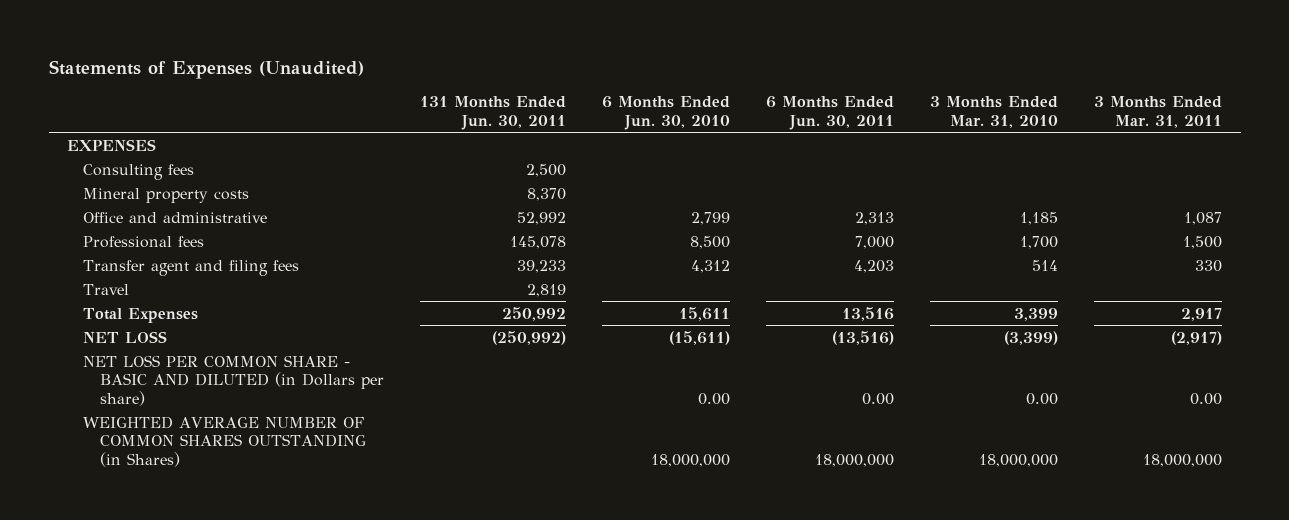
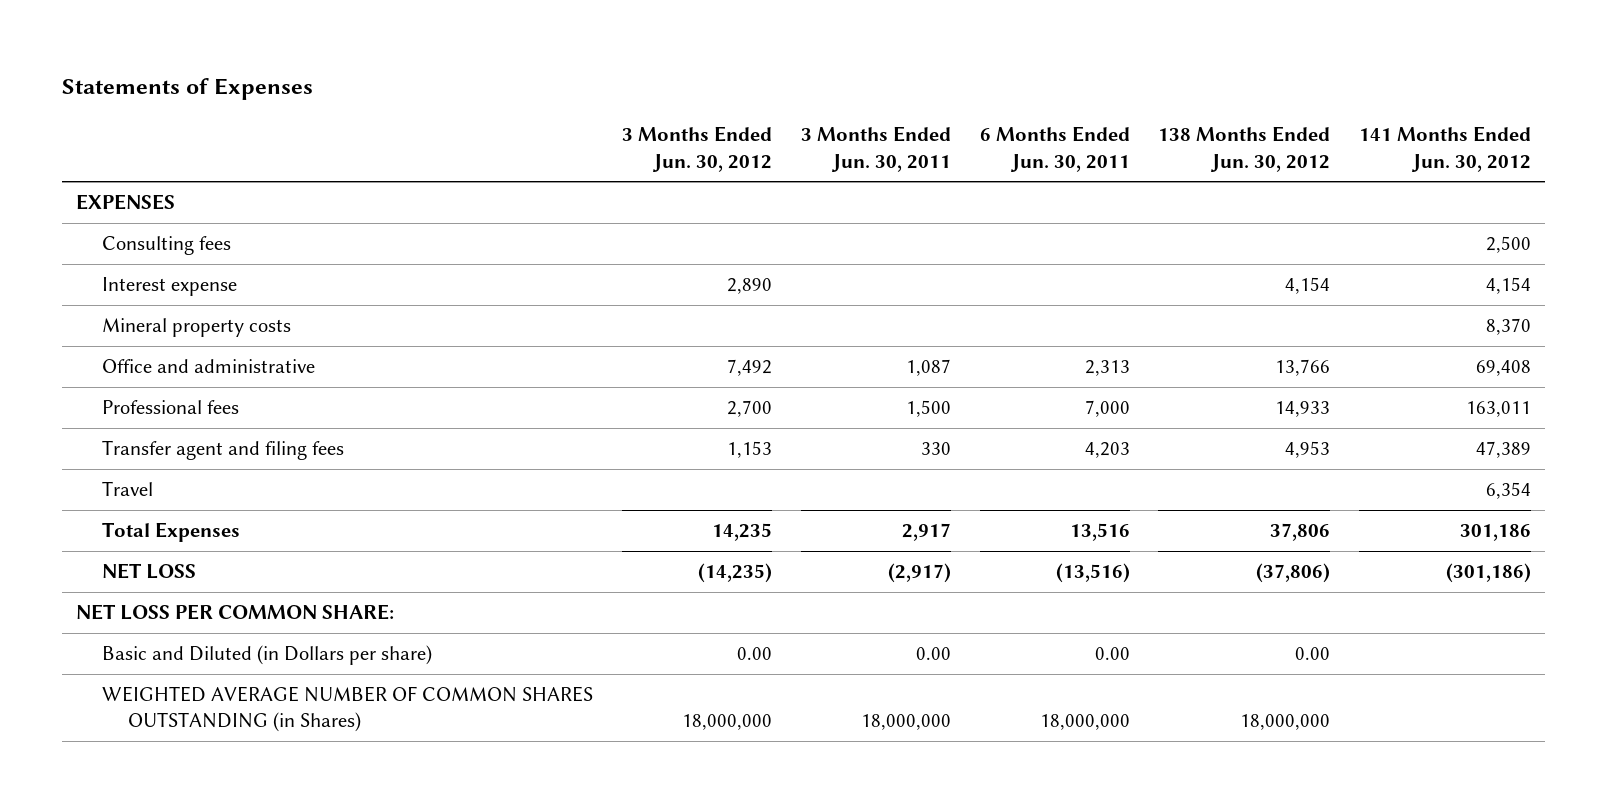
[48,59,364,79] Statements of Expenses (Unaudited) -> [61,77,313,100] Statements of Expenses
[419,96,566,130] 131 Months Ended Jun. 30, 2011 -> none
[602,96,731,130] 6 Months Ended Jun. 30, 2010 -> none
[930,96,1059,128] 3 Months Ended Mar. 31, 2010 -> none
[1094,96,1223,128] 3 Months Ended Mar. 31, 2011 -> none
none -> [622,126,773,172] 3 Months Ended Jun. 30, 2012
none -> [800,126,951,172] 3 Months Ended Jun. 30, 2011
none -> [1158,126,1331,172] 138 Months Ended Jun. 30, 2012
none -> [1358,126,1531,172] 141 Months Ended Jun. 30, 2012
none -> [102,277,238,297] Interest expense
none -> [76,604,395,621] NET LOSS PER COMMON SHARE:
[83,354,384,406] NET LOSS PER COMMON SHARE - BASIC AND DILUTED (in Dollars per share) -> [102,645,433,666] Basic and Diluted (in Dollars per share)

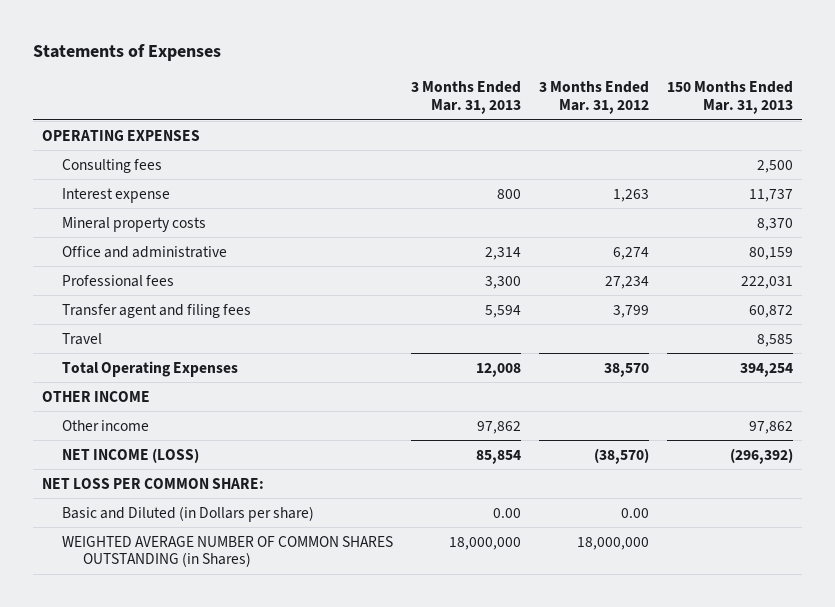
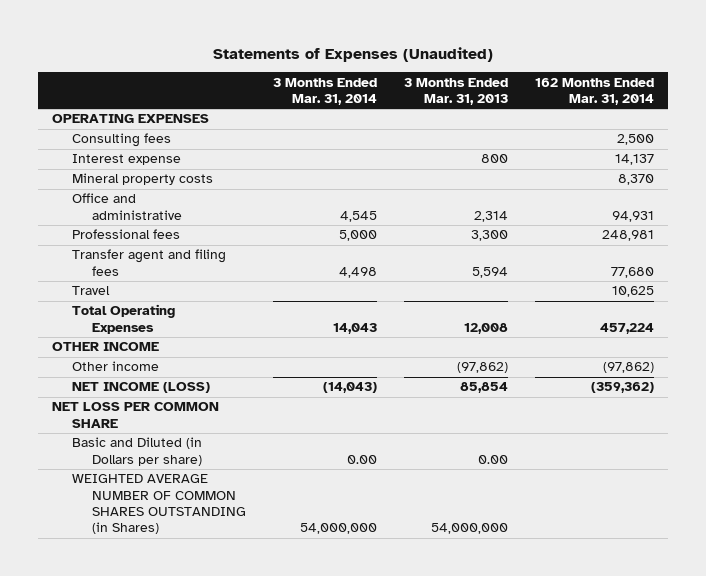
[33,44,222,62] Statements of Expenses -> [212,46,493,62] Statements of Expenses (Unaudited)
[539,81,650,115] 3 Months Ended Mar. 31, 2012 -> none
[667,81,794,115] 150 Months Ended Mar. 31, 2013 -> none
none -> [273,77,378,105] 3 Months Ended Mar. 31, 2014
none -> [535,77,655,105] 162 Months Ended Mar. 31, 2014
[477,420,522,434] 97,862 -> [457,362,509,374] (97,862)
[42,477,265,489] NET LOSS PER COMMON SHARE: -> [51,402,219,428] NET LOSS PER COMMON SHARE
[449,536,522,550] 18,000,000 -> [431,523,509,535] 54,000,000

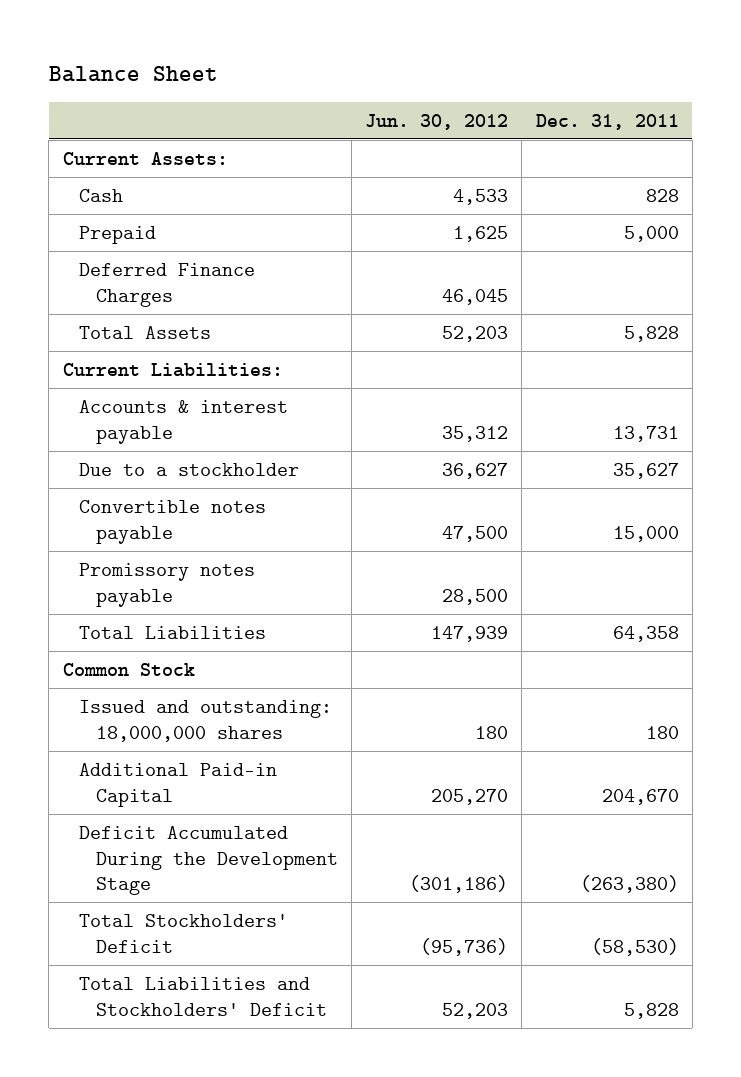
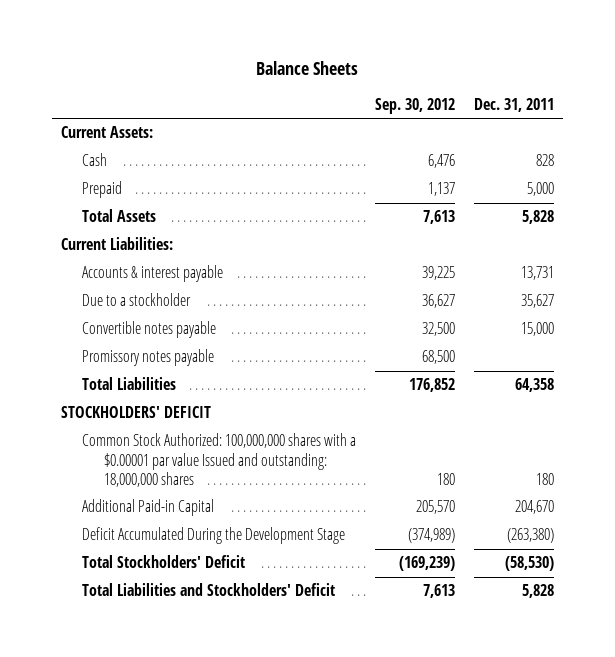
[48,66,218,83] Balance Sheet -> [256,61,359,76] Balance Sheets
[365,114,509,131] Jun. 30, 2012 -> none
none -> [375,97,456,114] Sep. 30, 2012
[79,262,256,307] Deferred Finance Charges -> none
[62,662,195,676] Common Stock -> none
none -> [60,406,211,419] STOCKHOLDERS' DEFICIT
[79,699,333,742] Issued and outstanding: 18,000,000 shares -> [82,433,357,488] Common Stock Authorized: 100,000,000 shares with a $0.00001 par value Issued and outstanding: 18,000,000 shares

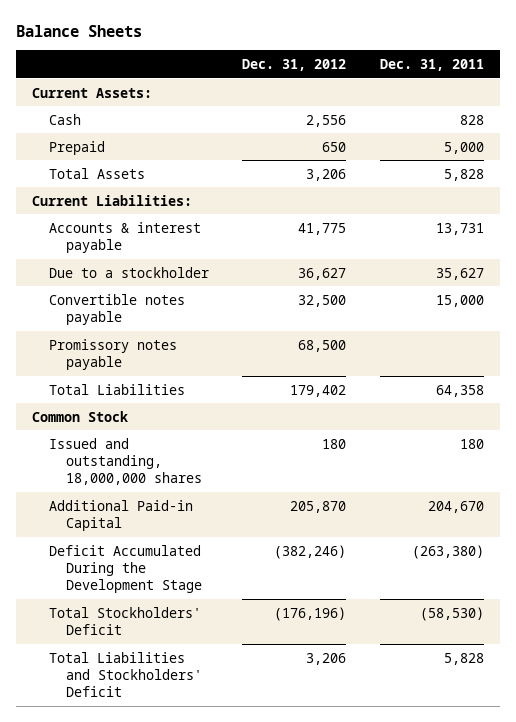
[375,97,456,114] Sep. 30, 2012 -> none
none -> [242,58,347,71] Dec. 31, 2012
[60,406,211,419] STOCKHOLDERS' DEFICIT -> none
none -> [32,410,129,422] Common Stock
[82,433,357,488] Common Stock Authorized: 100,000,000 shares with a $0.00001 par value Issued and outstanding: 18,000,000 shares -> [49,437,202,486] Issued and outstanding, 18,000,000 shares

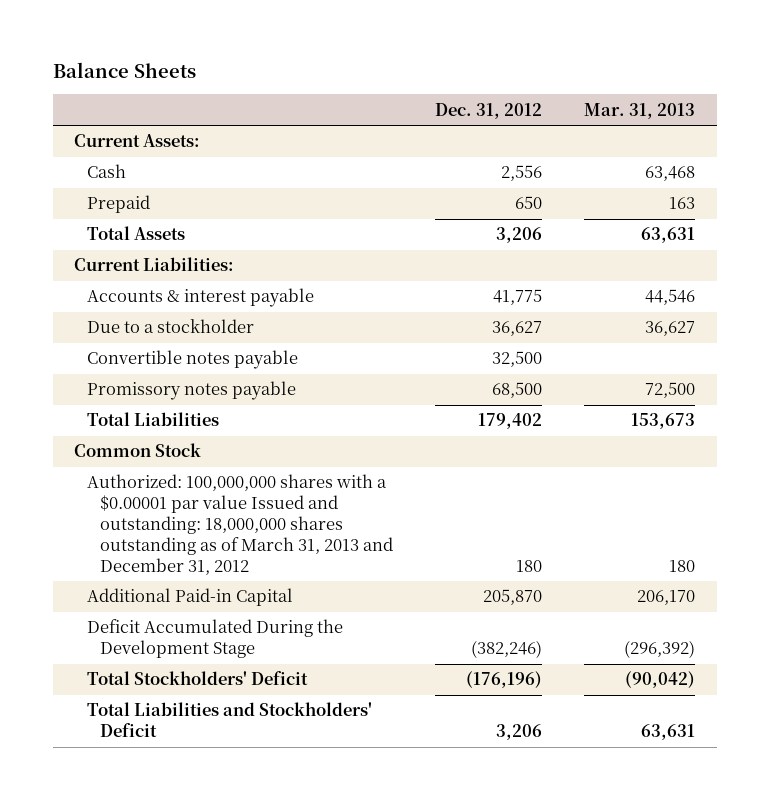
[379,58,484,71] Dec. 31, 2011 -> none
none -> [584,102,696,119] Mar. 31, 2013
[49,437,202,486] Issued and outstanding, 18,000,000 shares -> [86,474,394,575] Authorized: 100,000,000 shares with a $0.00001 par value Issued and outstanding: 18,000,000 shares outstanding as of March 31, 2013 and December 31, 2012

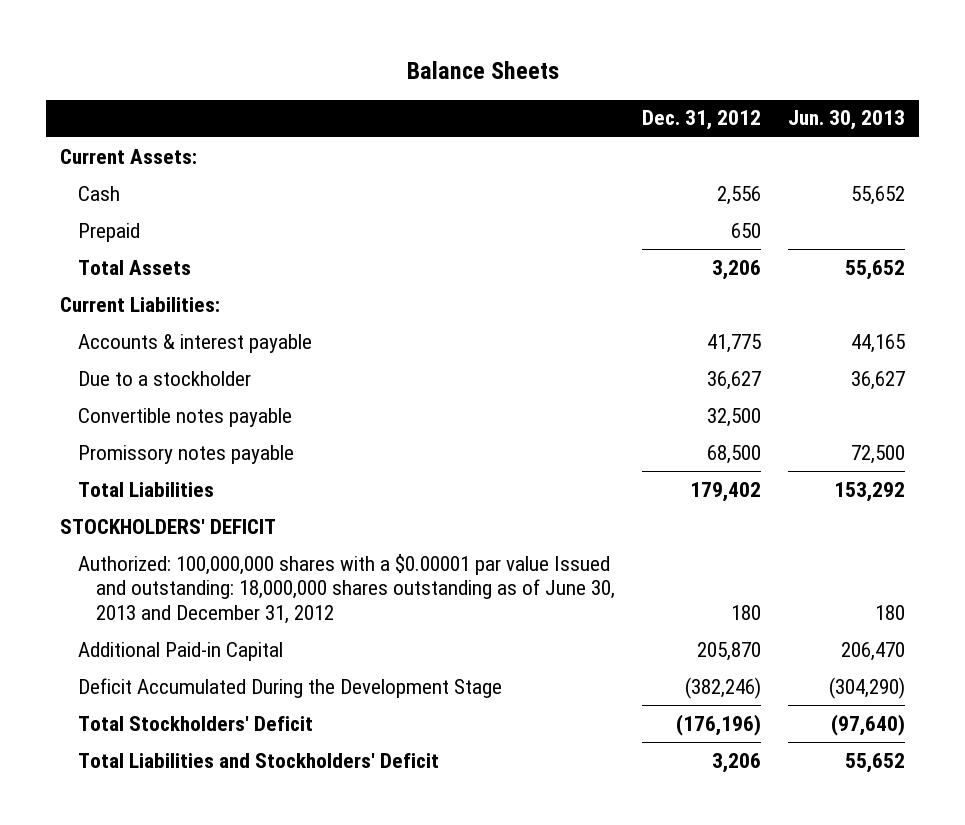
[584,102,696,119] Mar. 31, 2013 -> none
none -> [788,110,906,131] Jun. 30, 2013
[73,443,201,458] Common Stock -> none
none -> [59,518,276,534] STOCKHOLDERS' DEFICIT
[86,474,394,575] Authorized: 100,000,000 shares with a $0.00001 par value Issued and outstanding: 18,000,000 shares outstanding as of March 31, 2013 and December 31, 2012 -> [78,553,616,625] Authorized: 100,000,000 shares with a $0.00001 par value Issued and outstanding: 18,000,000 shares outstanding as of June 30, 2013 and December 31, 2012

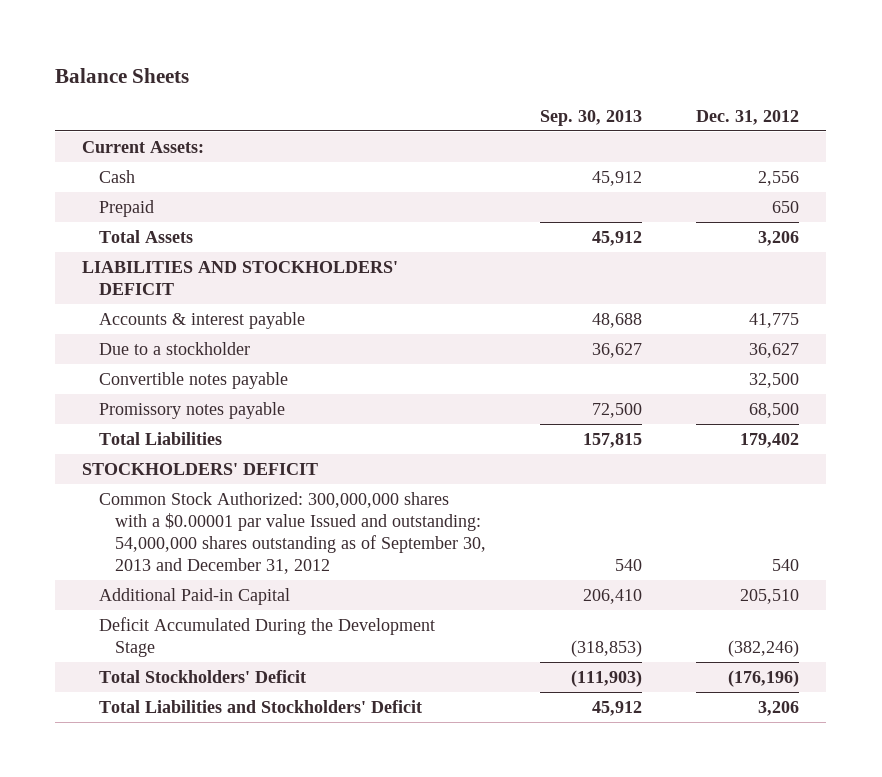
[788,110,906,131] Jun. 30, 2013 -> none
none -> [540,110,643,127] Sep. 30, 2013
[59,296,220,312] Current Liabilities: -> none
none -> [82,260,399,295] LIABILITIES AND STOCKHOLDERS' DEFICIT
[78,553,616,625] Authorized: 100,000,000 shares with a $0.00001 par value Issued and outstanding: 18,000,000 shares outstanding as of June 30, 2013 and December 31, 2012 -> [98,491,486,575] Common Stock Authorized: 300,000,000 shares with a $0.00001 par value Issued and outstanding: 54,000,000 shares outstanding as of September 30, 2013 and December 31, 2012
[731,605,762,621] 180 -> [772,559,800,572] 540
[697,641,762,661] 205,870 -> [740,588,800,604] 205,510

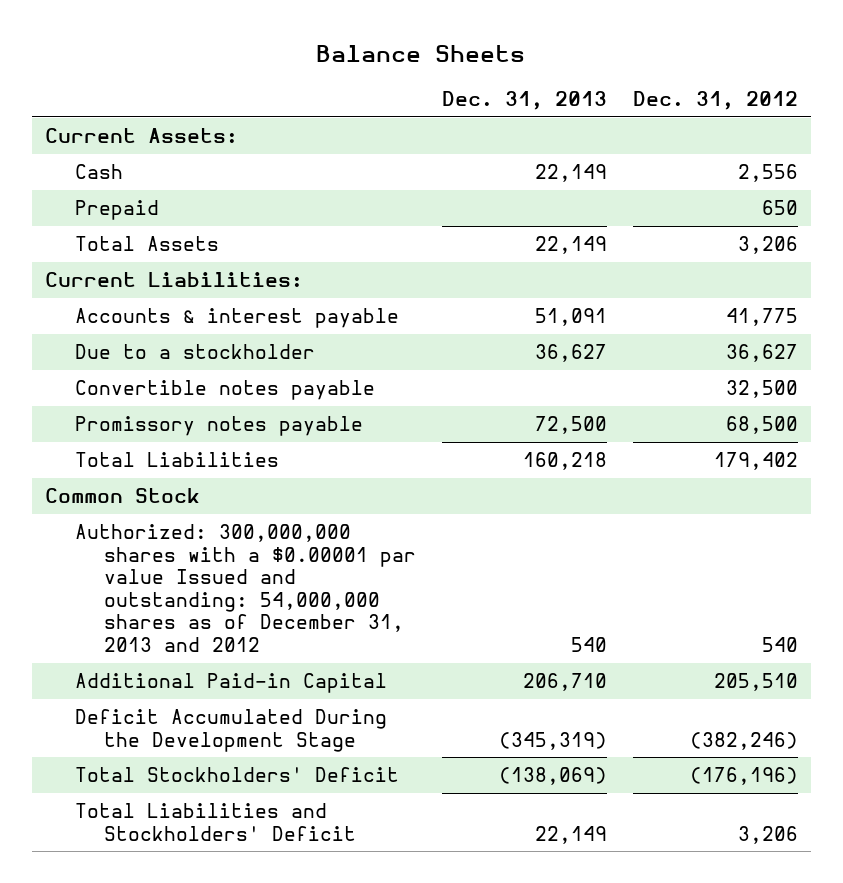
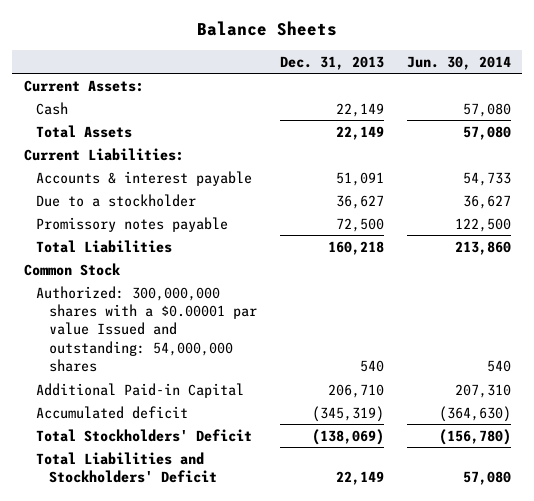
[632,91,798,111] Dec. 31, 2012 -> none
none -> [406,55,511,70] Jun. 30, 2014
[74,200,159,221] Prepaid -> none
[74,380,375,401] Convertible notes payable -> none
[74,524,417,653] Authorized: 300,000,000 shares with a $0.00001 par value Issued and outstanding: 54,000,000 shares as of December 31, 2013 and 2012 -> [36,285,257,373] Authorized: 300,000,000 shares with a $0.00001 par value Issued and outstanding: 54,000,000 shares
[74,709,387,752] Deficit Accumulated During the Development Stage -> [36,405,189,419] Accumulated deficit

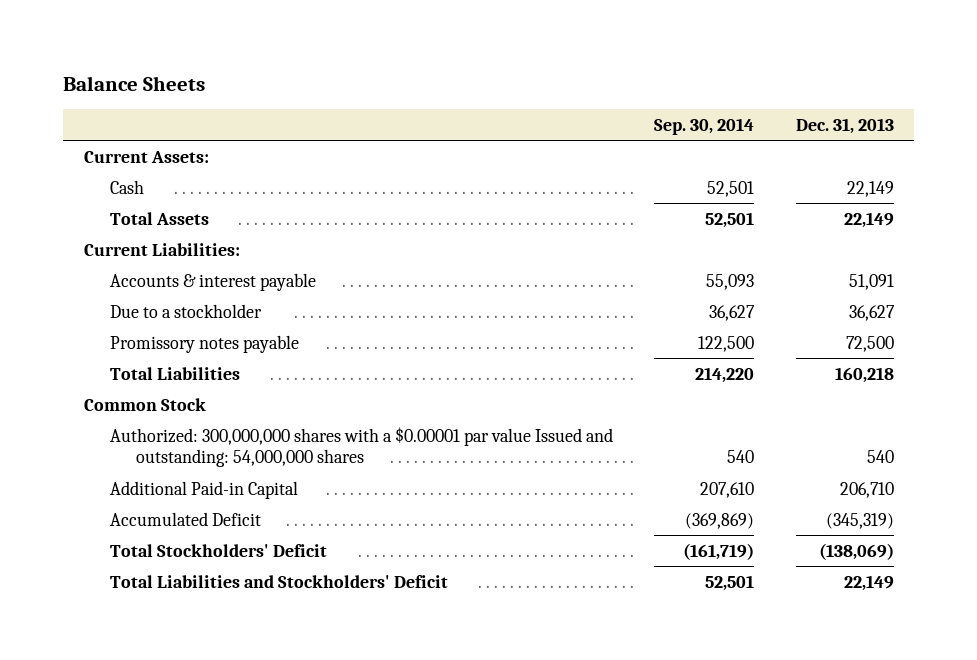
[406,55,511,70] Jun. 30, 2014 -> none
none -> [654,117,755,135] Sep. 30, 2014
[36,405,189,419] Accumulated deficit -> [109,511,261,526] Accumulated Deficit

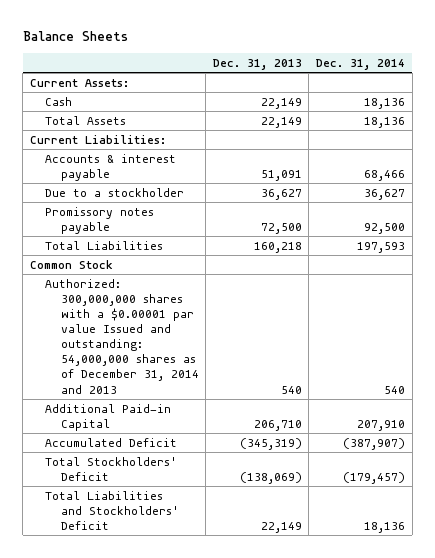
[654,117,755,135] Sep. 30, 2014 -> none
none -> [316,58,406,70] Dec. 31, 2014
[109,426,613,468] Authorized: 300,000,000 shares with a $0.00001 par value Issued and outstanding: 54,000,000 shares -> [45,278,199,394] Authorized: 300,000,000 shares with a $0.00001 par value Issued and outstanding: 54,000,000 shares as of December 31, 2014 and 2013

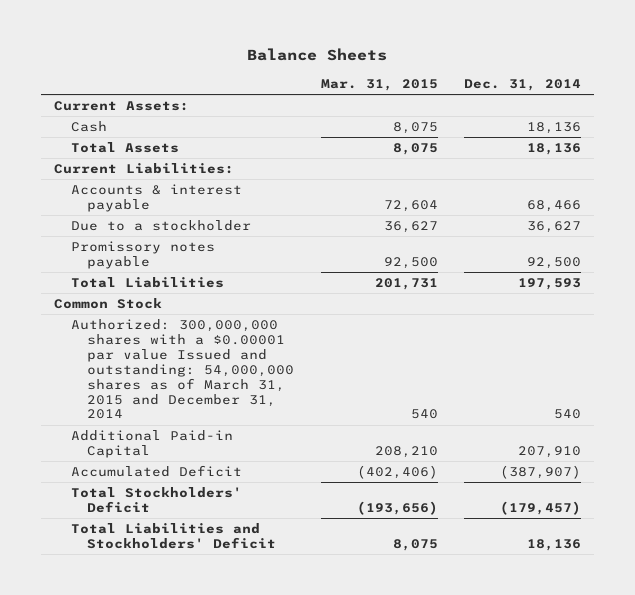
[212,58,302,70] Dec. 31, 2013 -> none
none -> [320,79,438,92] Mar. 31, 2015
[45,278,199,394] Authorized: 300,000,000 shares with a $0.00001 par value Issued and outstanding: 54,000,000 shares as of December 31, 2014 and 2013 -> [70,319,295,420] Authorized: 300,000,000 shares with a $0.00001 par value Issued and outstanding: 54,000,000 shares as of March 31, 2015 and December 31, 2014

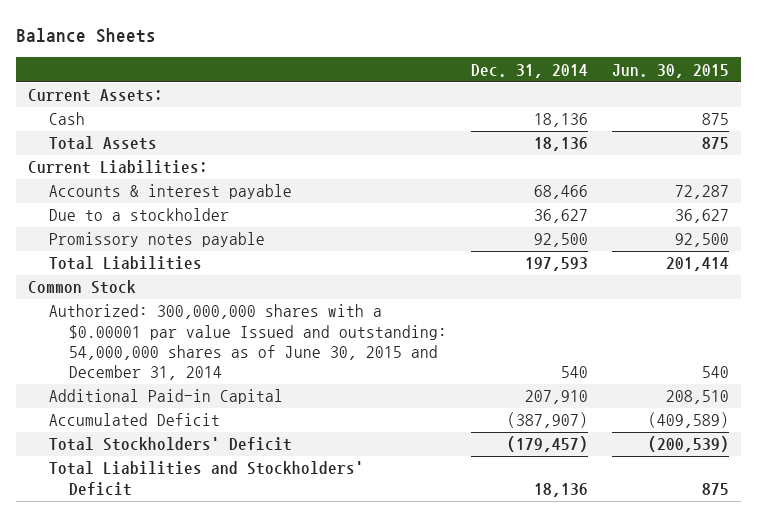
[320,79,438,92] Mar. 31, 2015 -> none
none -> [612,63,730,78] Jun. 30, 2015
[70,319,295,420] Authorized: 300,000,000 shares with a $0.00001 par value Issued and outstanding: 54,000,000 shares as of March 31, 2015 and December 31, 2014 -> [48,304,448,381] Authorized: 300,000,000 shares with a $0.00001 par value Issued and outstanding: 54,000,000 shares as of June 30, 2015 and December 31, 2014

